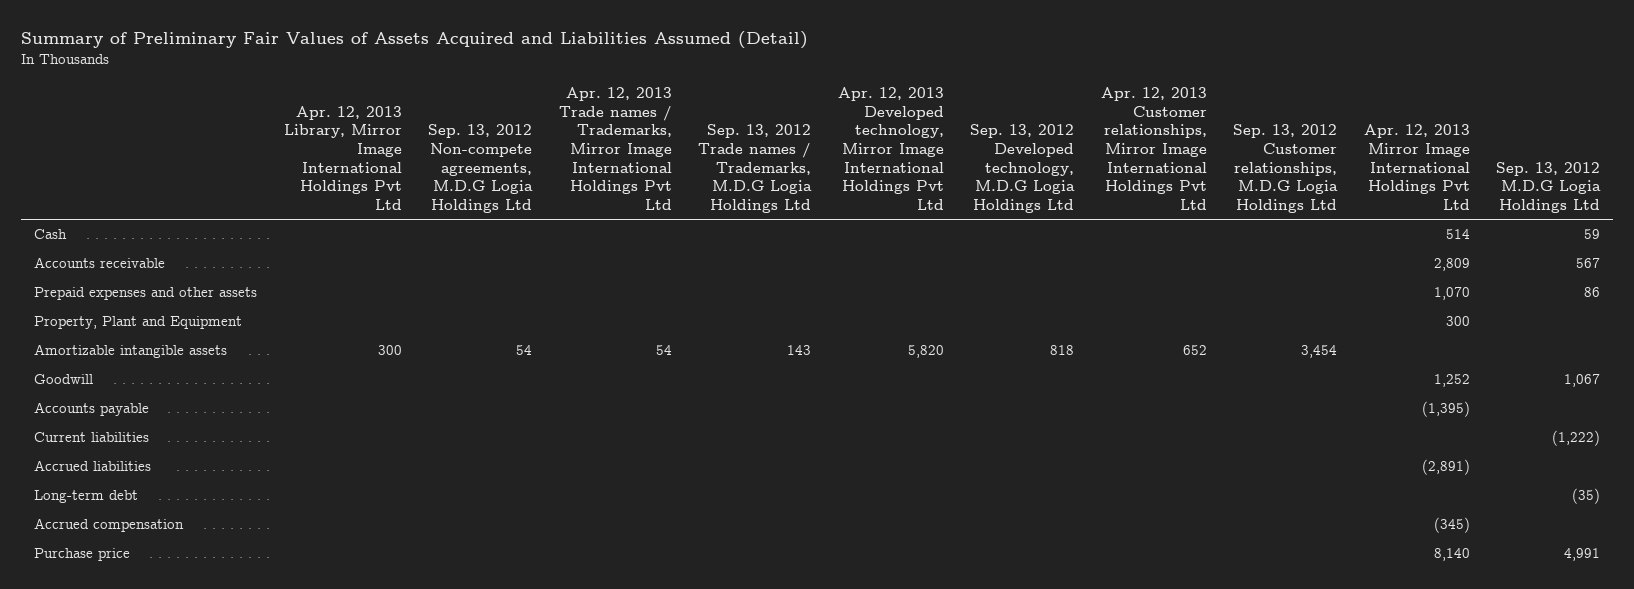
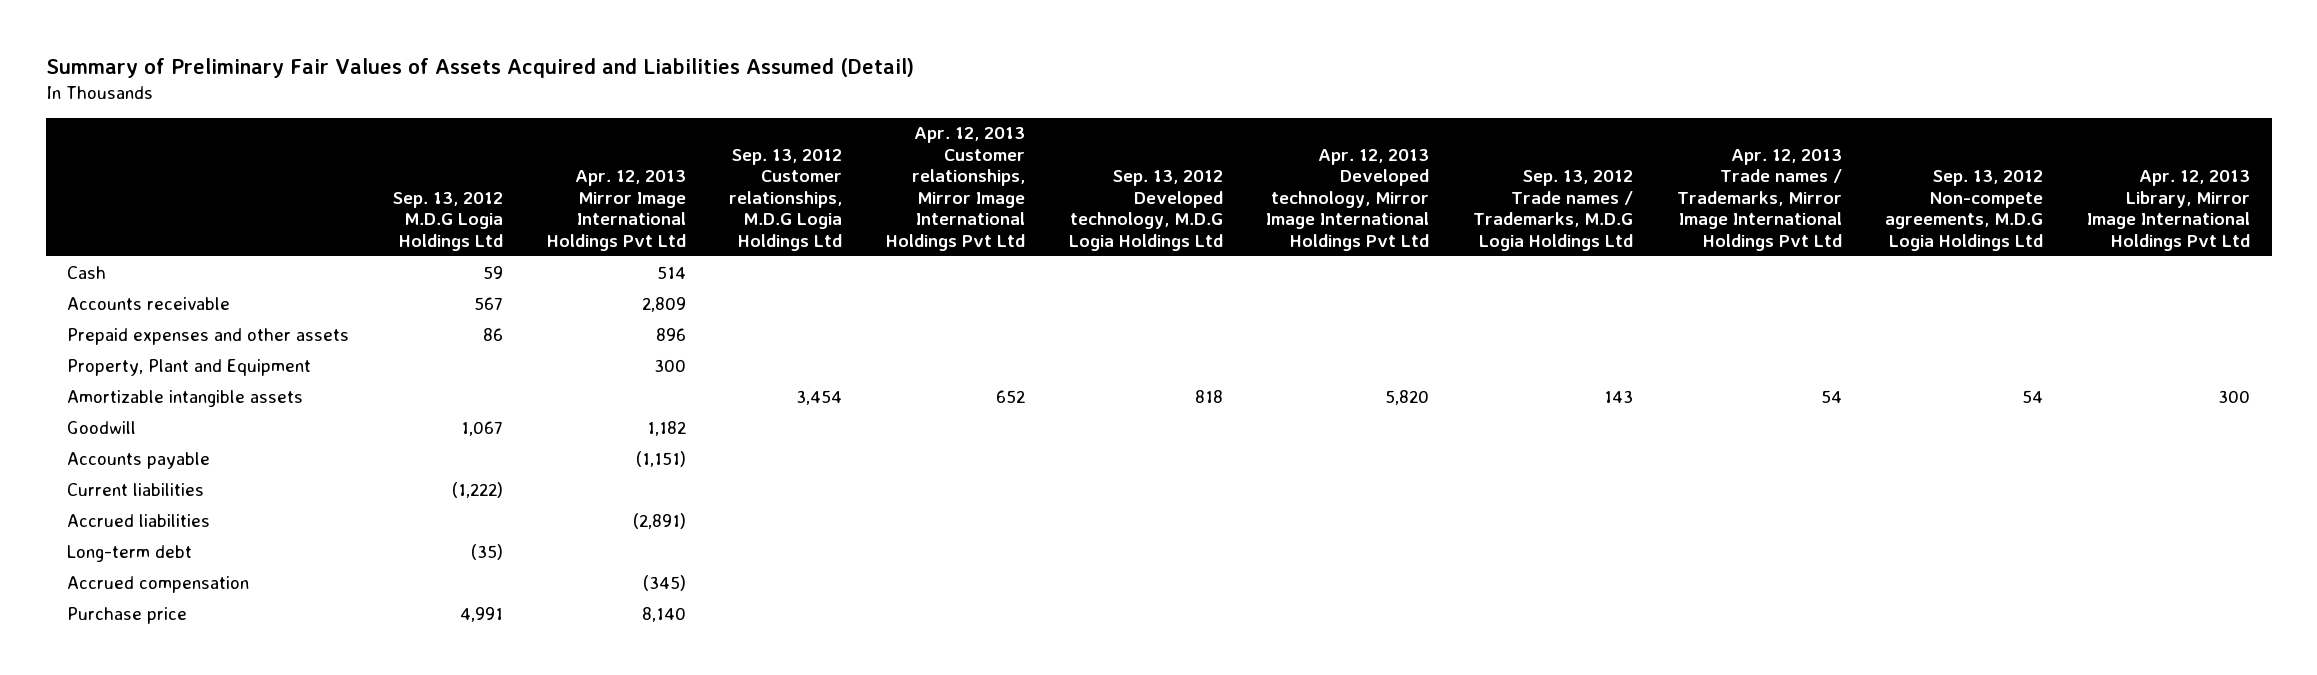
[1433,287,1470,301] 1,070 -> [655,327,686,341] 896
[1433,374,1470,388] 1,252 -> [646,420,686,436] 1,182
[1421,401,1470,418] (1,395) -> [635,450,686,467] (1,151)

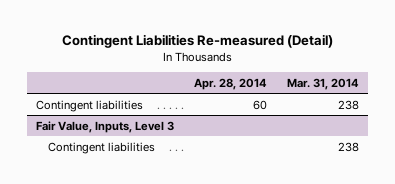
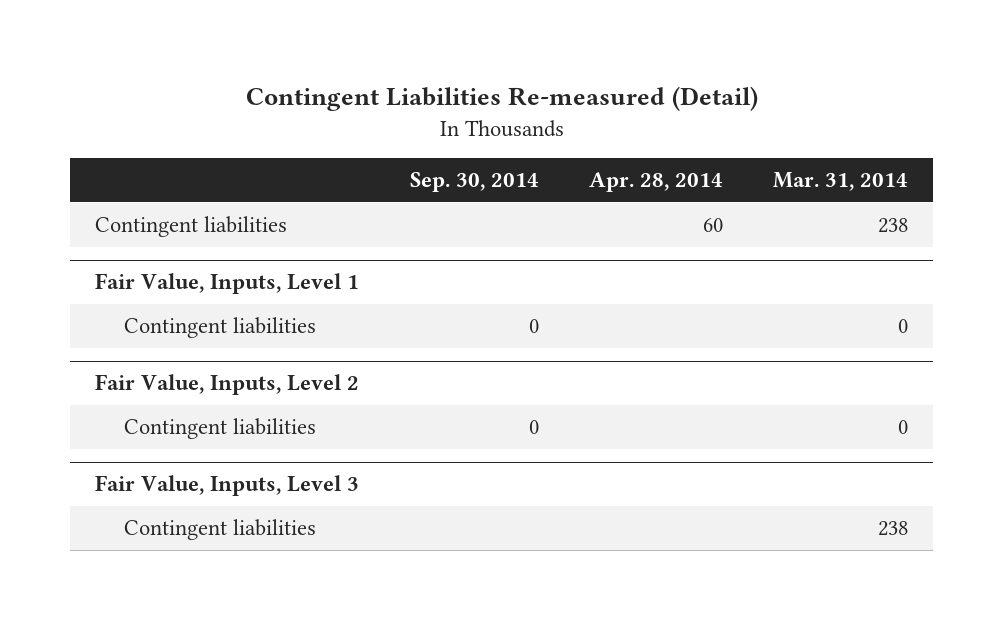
none -> [409,172,539,193] Sep. 30, 2014
none -> [95,273,360,295] Fair Value, Inputs, Level 1
none -> [123,317,316,339] Contingent liabilities
none -> [95,374,360,396] Fair Value, Inputs, Level 2
none -> [123,418,316,440] Contingent liabilities

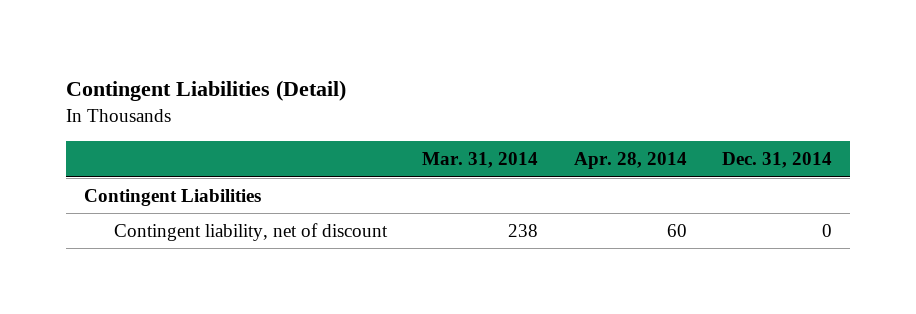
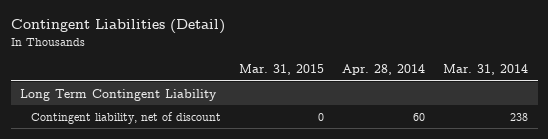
[722,152,833,169] Dec. 31, 2014 -> none
none -> [239,64,325,76] Mar. 31, 2015
[84,188,262,206] Contingent Liabilities -> [19,88,217,101] Long Term Contingent Liability

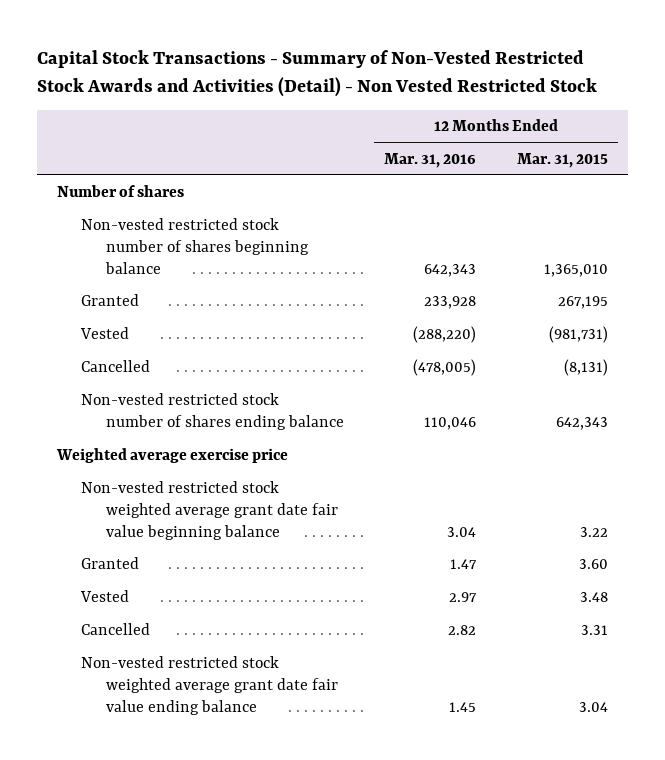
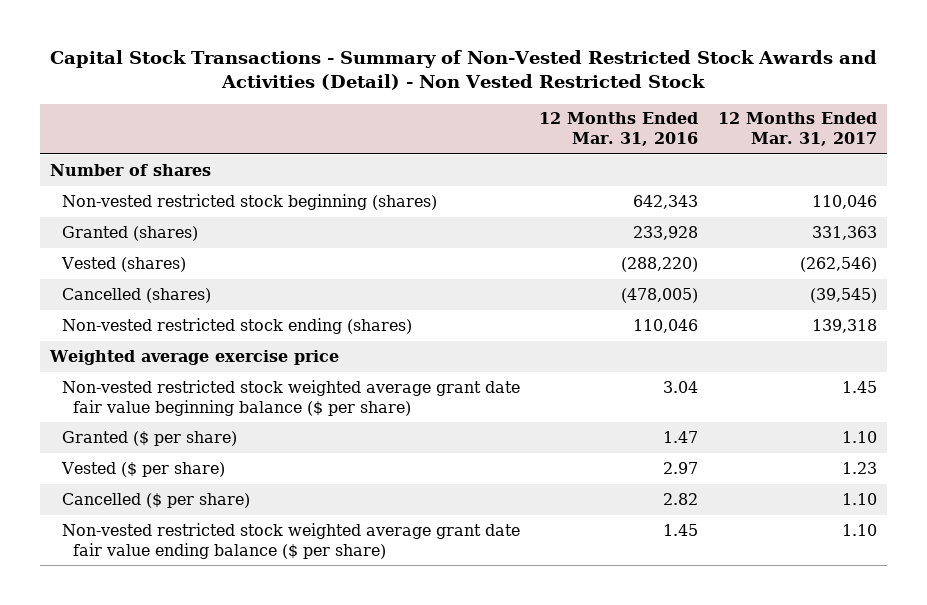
[516,152,608,168] Mar. 31, 2015 -> none
none -> [717,112,877,147] 12 Months Ended Mar. 31, 2017
[81,218,309,275] Non-vested restricted stock number of shares beginning balance -> [61,193,437,210] Non-vested restricted stock beginning (shares)
[81,294,140,307] Granted -> [61,225,198,241] Granted (shares)
[80,327,130,340] Vested -> [60,256,186,272] Vested (shares)
[81,360,151,373] Cancelled -> [61,287,211,303] Cancelled (shares)
[81,393,344,431] Non-vested restricted stock number of shares ending balance -> [61,317,412,334] Non-vested restricted stock ending (shares)
[81,481,338,541] Non-vested restricted stock weighted average grant date fair value beginning balance -> [61,379,520,416] Non-vested restricted stock weighted average grant date fair value beginning balance ($ per share)
[81,557,140,570] Granted -> [61,430,237,446] Granted ($ per share)
[80,590,130,603] Vested -> [60,461,225,477] Vested ($ per share)
[81,623,151,636] Cancelled -> [61,492,250,508] Cancelled ($ per share)
[81,656,338,716] Non-vested restricted stock weighted average grant date fair value ending balance -> [61,522,520,559] Non-vested restricted stock weighted average grant date fair value ending balance ($ per share)

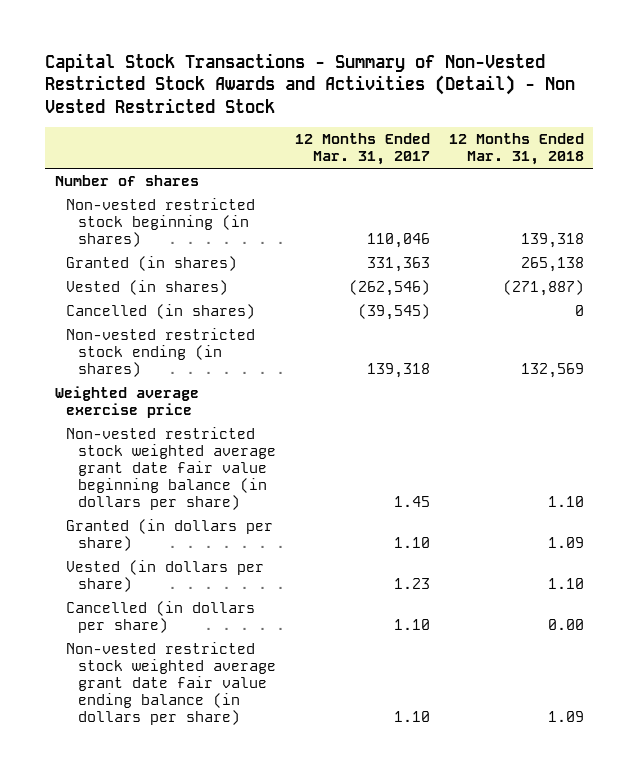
[539,112,699,147] 12 Months Ended Mar. 31, 2016 -> none
none -> [448,133,584,166] 12 Months Ended Mar. 31, 2018
[61,193,437,210] Non-vested restricted stock beginning (shares) -> [66,198,256,247] Non-vested restricted stock beginning (in shares)
[61,225,198,241] Granted (shares) -> [66,256,238,272] Granted (in shares)
[60,256,186,272] Vested (shares) -> [66,280,229,296] Vested (in shares)
[61,287,211,303] Cancelled (shares) -> [66,304,256,320] Cancelled (in shares)
[61,317,412,334] Non-vested restricted stock ending (shares) -> [66,328,256,377] Non-vested restricted stock ending (in shares)
[61,379,520,416] Non-vested restricted stock weighted average grant date fair value beginning balance ($ per share) -> [66,427,277,510] Non-vested restricted stock weighted average grant date fair value beginning balance (in dollars per share)
[61,430,237,446] Granted ($ per share) -> [66,519,274,552] Granted (in dollars per share)
[60,461,225,477] Vested ($ per share) -> [66,560,265,593] Vested (in dollars per share)
[61,492,250,508] Cancelled ($ per share) -> [66,601,256,634] Cancelled (in dollars per share)
[61,522,520,559] Non-vested restricted stock weighted average grant date fair value ending balance ($ per share) -> [66,642,277,725] Non-vested restricted stock weighted average grant date fair value ending balance (in dollars per share)

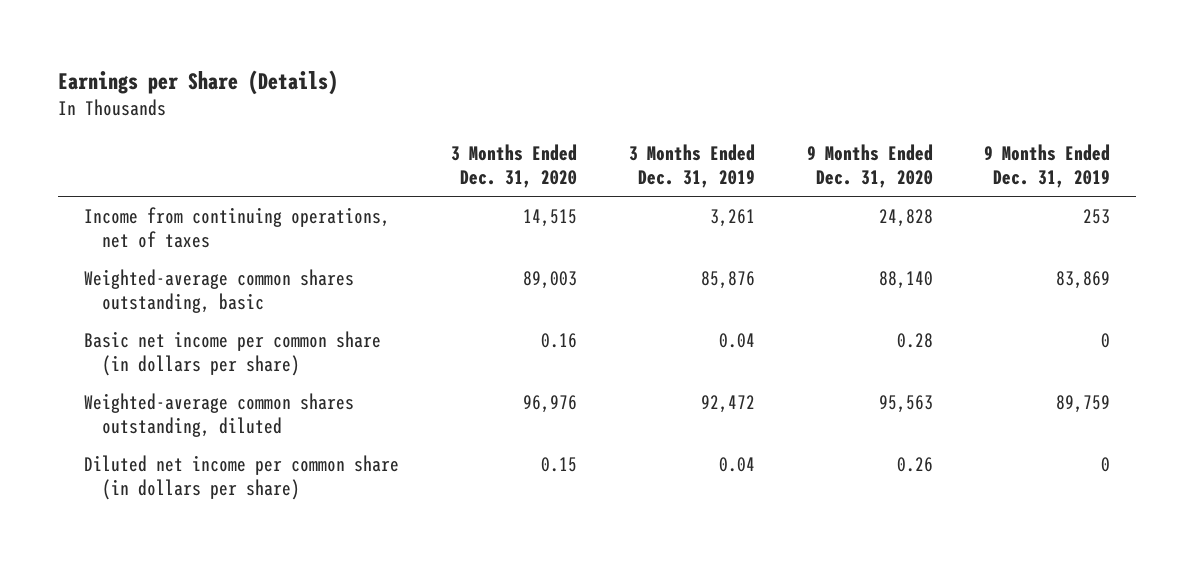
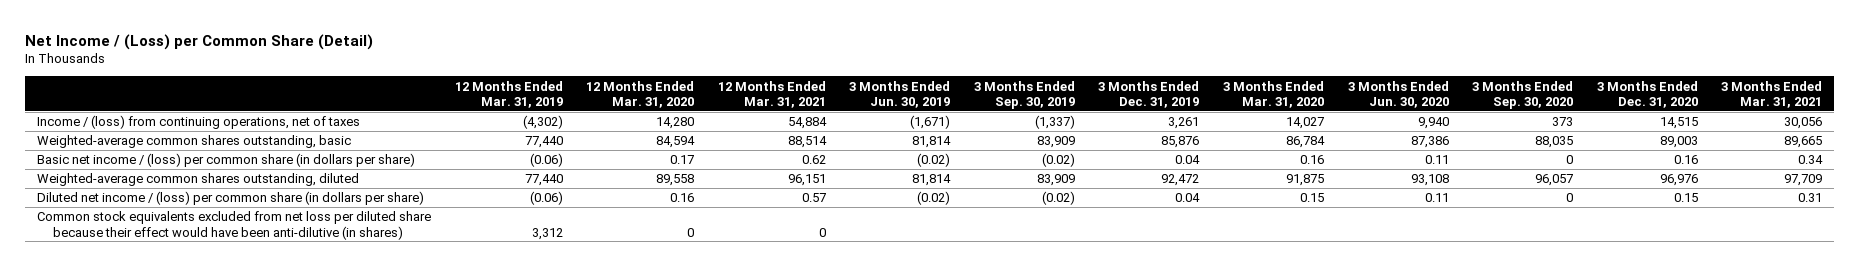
[58,69,339,95] Earnings per Share (Details) -> [25,33,374,50] Net Income / (Loss) per Common Share (Detail)
[806,144,933,189] 9 Months Ended Dec. 31, 2020 -> none
[984,144,1111,189] 9 Months Ended Dec. 31, 2019 -> none
none -> [454,80,563,108] 12 Months Ended Mar. 31, 2019
none -> [586,80,695,108] 12 Months Ended Mar. 31, 2020
none -> [717,80,826,108] 12 Months Ended Mar. 31, 2021
none -> [849,80,951,108] 3 Months Ended Jun. 30, 2019
none -> [973,80,1075,109] 3 Months Ended Sep. 30, 2019
none -> [1223,80,1325,108] 3 Months Ended Mar. 31, 2020
none -> [1347,80,1449,108] 3 Months Ended Jun. 30, 2020
none -> [1472,80,1574,109] 3 Months Ended Sep. 30, 2020
none -> [1721,80,1823,108] 3 Months Ended Mar. 31, 2021
[84,207,391,248] Income from continuing operations, net of taxes -> [37,115,361,130] Income / (loss) from continuing operations, net of taxes
[84,331,382,376] Basic net income per common share (in dollars per share) -> [37,153,416,168] Basic net income / (loss) per common share (in dollars per share)
[84,455,400,500] Diluted net income per common share (in dollars per share) -> [37,191,425,206] Diluted net income / (loss) per common share (in dollars per share)
none -> [37,211,432,240] Common stock equivalents excluded from net loss per diluted share because their effect would have been anti-dilutive (in shares)

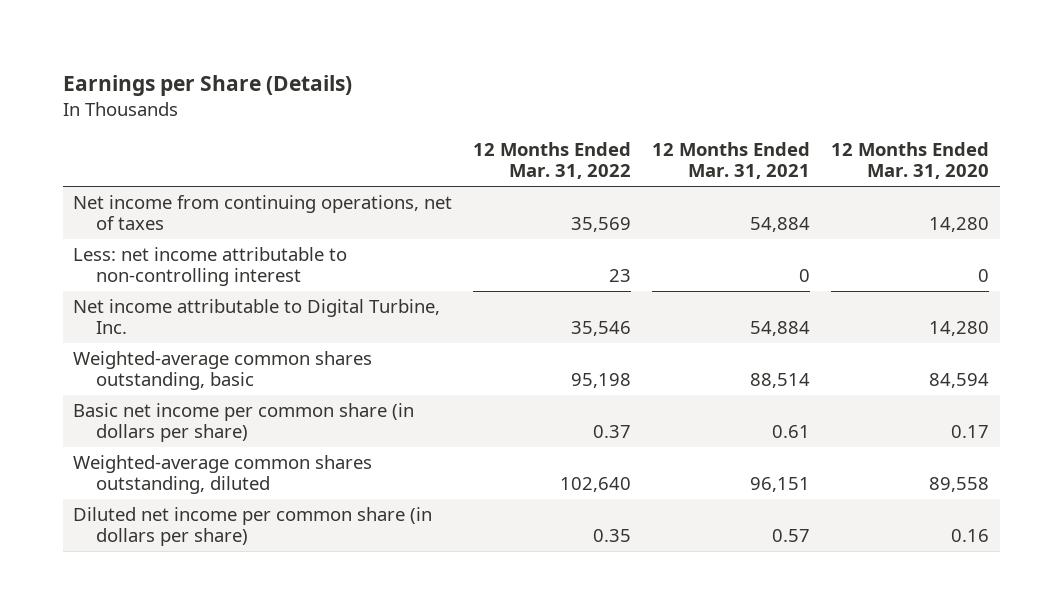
[25,33,374,50] Net Income / (Loss) per Common Share (Detail) -> [62,75,352,97] Earnings per Share (Details)
[454,80,563,108] 12 Months Ended Mar. 31, 2019 -> none
[849,80,951,108] 3 Months Ended Jun. 30, 2019 -> none
[973,80,1075,109] 3 Months Ended Sep. 30, 2019 -> none
[1098,80,1200,108] 3 Months Ended Dec. 31, 2019 -> none
[1223,80,1325,108] 3 Months Ended Mar. 31, 2020 -> none
[1347,80,1449,108] 3 Months Ended Jun. 30, 2020 -> none
[1472,80,1574,109] 3 Months Ended Sep. 30, 2020 -> none
[1596,80,1698,108] 3 Months Ended Dec. 31, 2020 -> none
[1721,80,1823,108] 3 Months Ended Mar. 31, 2021 -> none
none -> [473,142,632,180] 12 Months Ended Mar. 31, 2022
none -> [73,194,453,231] Net income from continuing operations, net of taxes
none -> [73,246,348,287] Less: net income attributable to non-controlling interest
[37,115,361,130] Income / (loss) from continuing operations, net of taxes -> [73,298,441,335] Net income attributable to Digital Turbine, Inc.
[37,153,416,168] Basic net income / (loss) per common share (in dollars per share) -> [73,402,415,443] Basic net income per common share (in dollars per share)
[801,155,826,165] 0.62 -> [772,425,811,439] 0.61
[37,211,432,240] Common stock equivalents excluded from net loss per diluted share because their effect would have been anti-dilutive (in shares) -> none
[37,191,425,206] Diluted net income / (loss) per common share (in dollars per share) -> [73,506,433,547] Diluted net income per common share (in dollars per share)

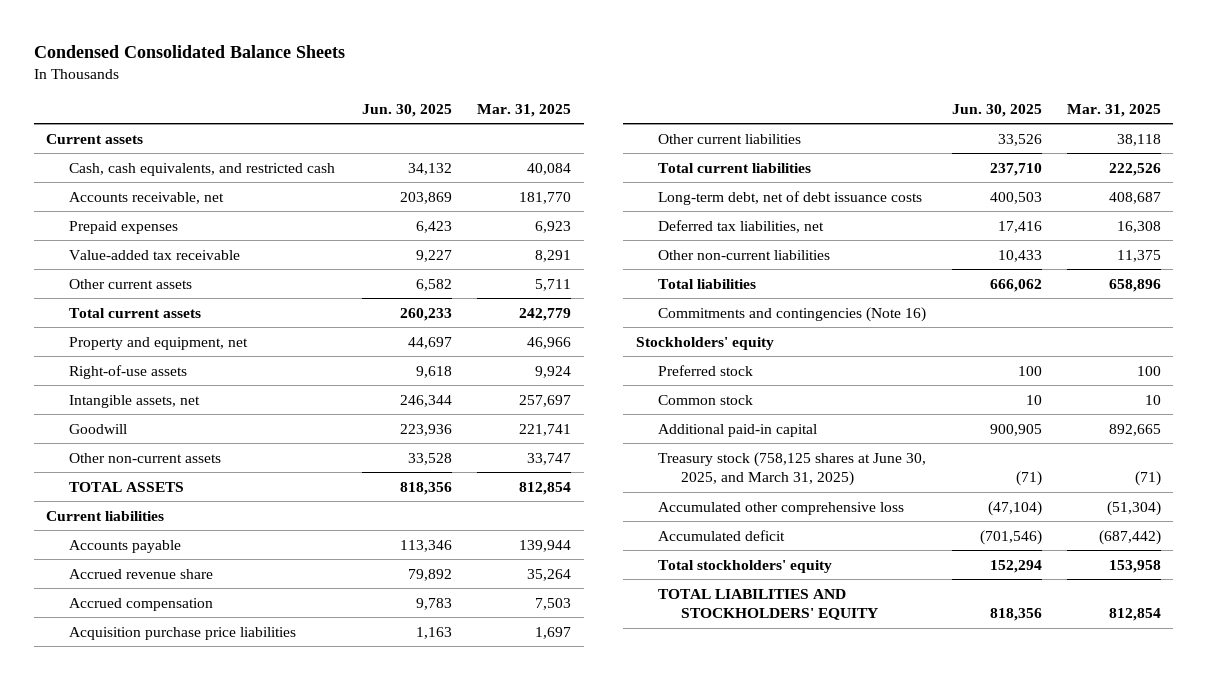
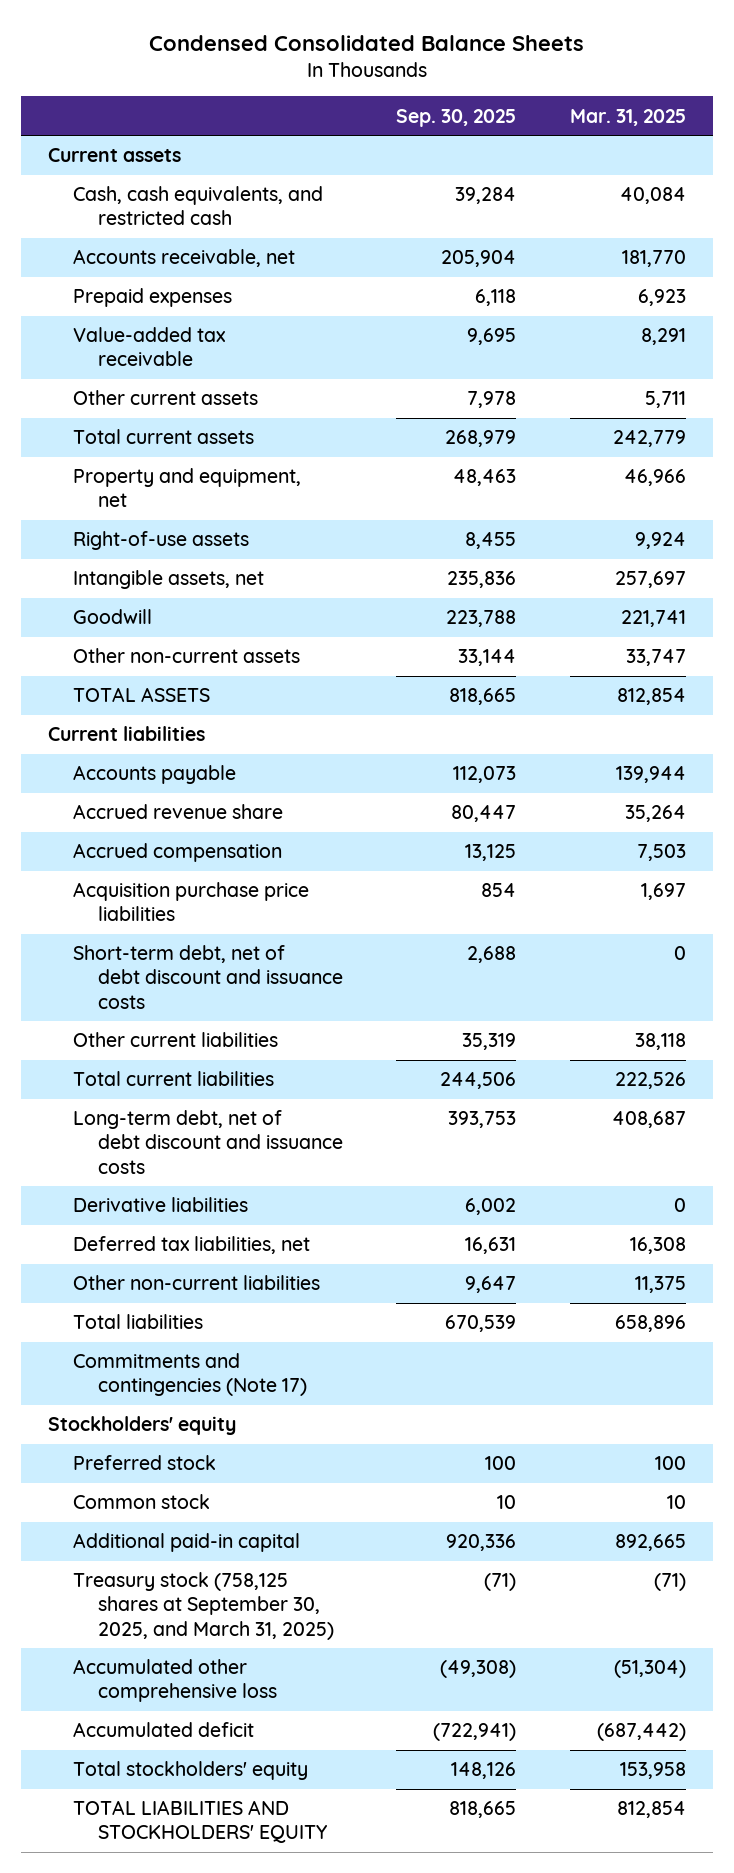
[362,103,453,117] Jun. 30, 2025 -> none
none -> [396,108,517,127] Sep. 30, 2025
none -> [72,945,343,1009] Short-term debt, net of debt discount and issuance costs
[658,190,923,205] Long-term debt, net of debt issuance costs -> [72,1110,343,1174] Long-term debt, net of debt discount and issuance costs
none -> [72,1197,248,1213] Derivative liabilities
[658,306,927,322] Commitments and contingencies (Note 16) -> [72,1353,307,1397] Commitments and contingencies (Note 17)
[658,451,927,487] Treasury stock (758,125 shares at June 30, 2025, and March 31, 2025) -> [72,1572,334,1640] Treasury stock (758,125 shares at September 30, 2025, and March 31, 2025)

